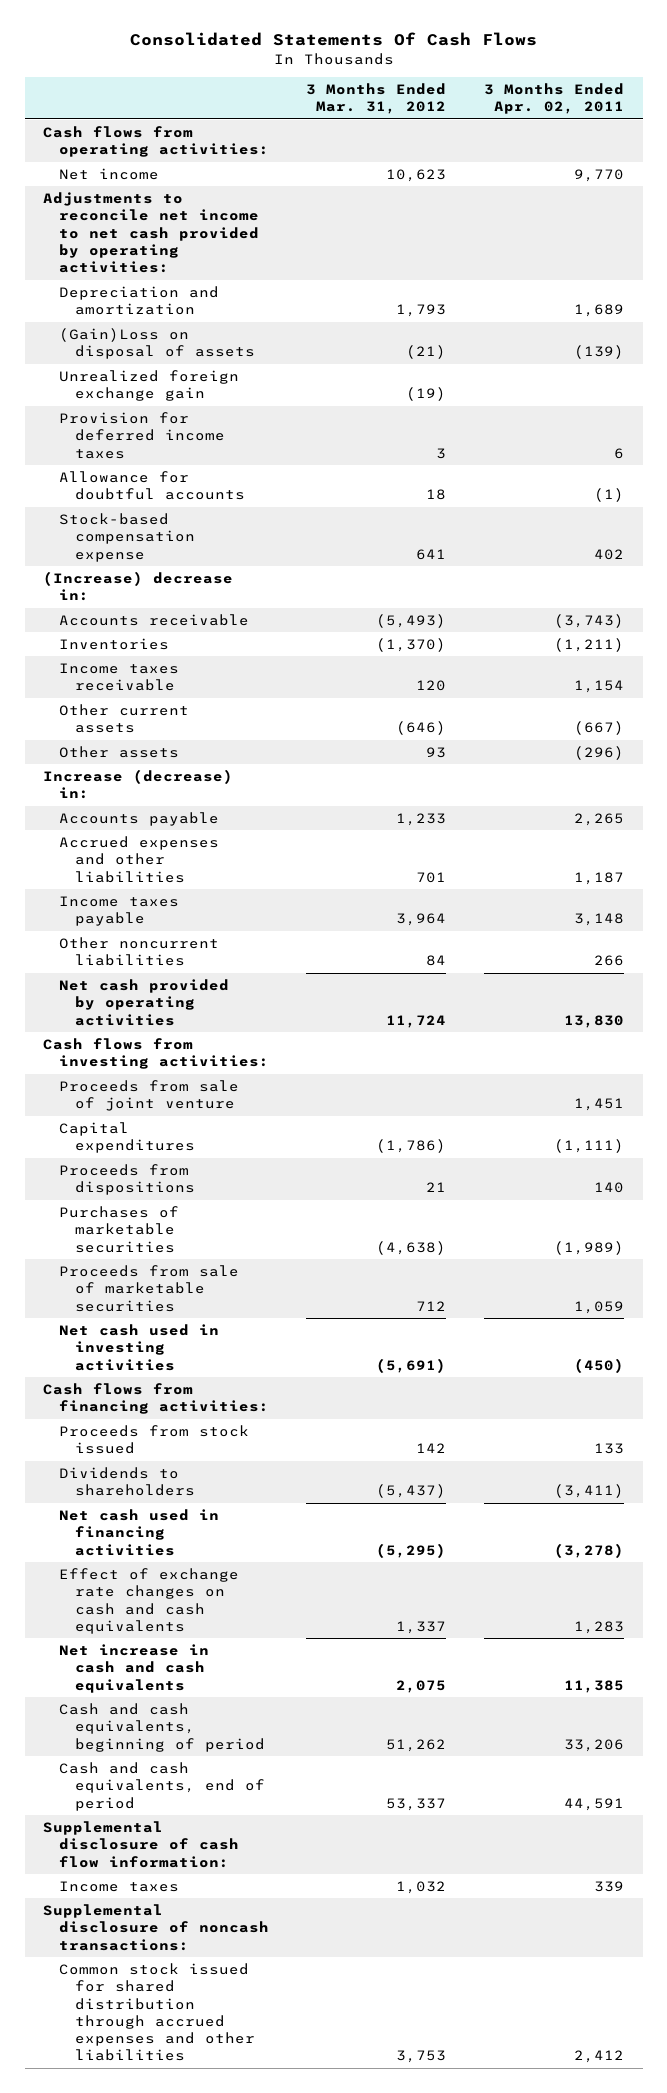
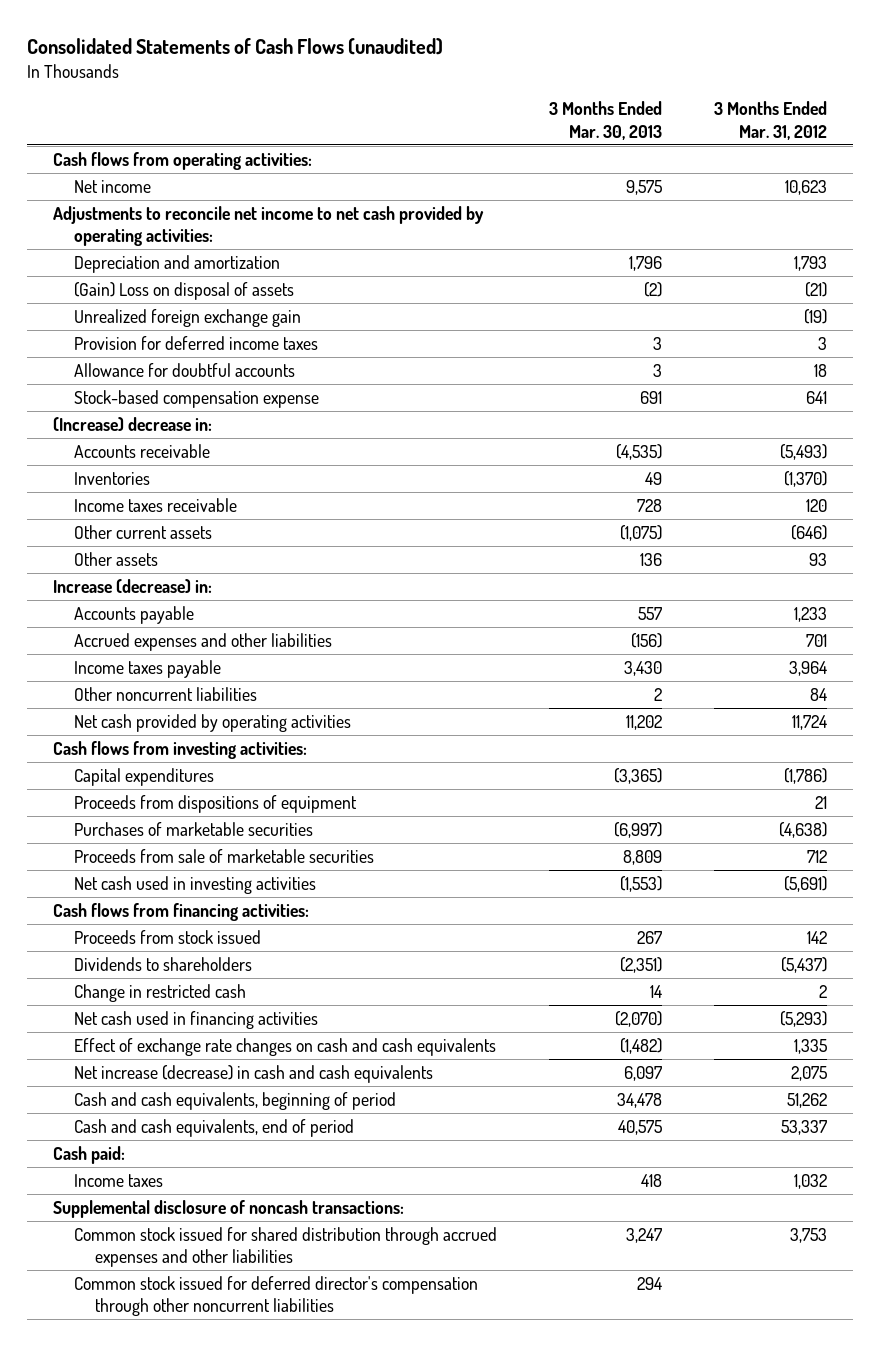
[129,32,537,47] Consolidated Statements Of Cash Flows -> [27,38,444,56] Consolidated Statements of Cash Flows (unaudited)
[483,83,624,115] 3 Months Ended Apr. 02, 2011 -> none
none -> [549,101,663,140] 3 Months Ended Mar. 30, 2013
[59,327,255,360] (Gain)Loss on disposal of assets -> [74,281,295,300] (Gain) Loss on disposal of assets
[59,1079,240,1112] Proceeds from sale of joint venture -> none
[59,1163,195,1196] Proceeds from dispositions -> [74,794,358,813] Proceeds from dispositions of equipment
none -> [74,983,247,1002] Change in restricted cash
[376,1542,447,1558] (5,295) -> [779,1010,827,1027] (5,293)
[396,1620,447,1634] 1,337 -> [793,1038,827,1054] 1,335
[59,1643,210,1693] Net increase in cash and cash equivalents -> [74,1064,434,1083] Net increase (decrease) in cash and cash equivalents
[43,1820,240,1868] Supplemental disclosure of cash flow information: -> none
none -> [53,1145,126,1164] Cash paid:
none -> [74,1275,479,1317] Common stock issued for deferred director's compensation through other noncurrent liabilities

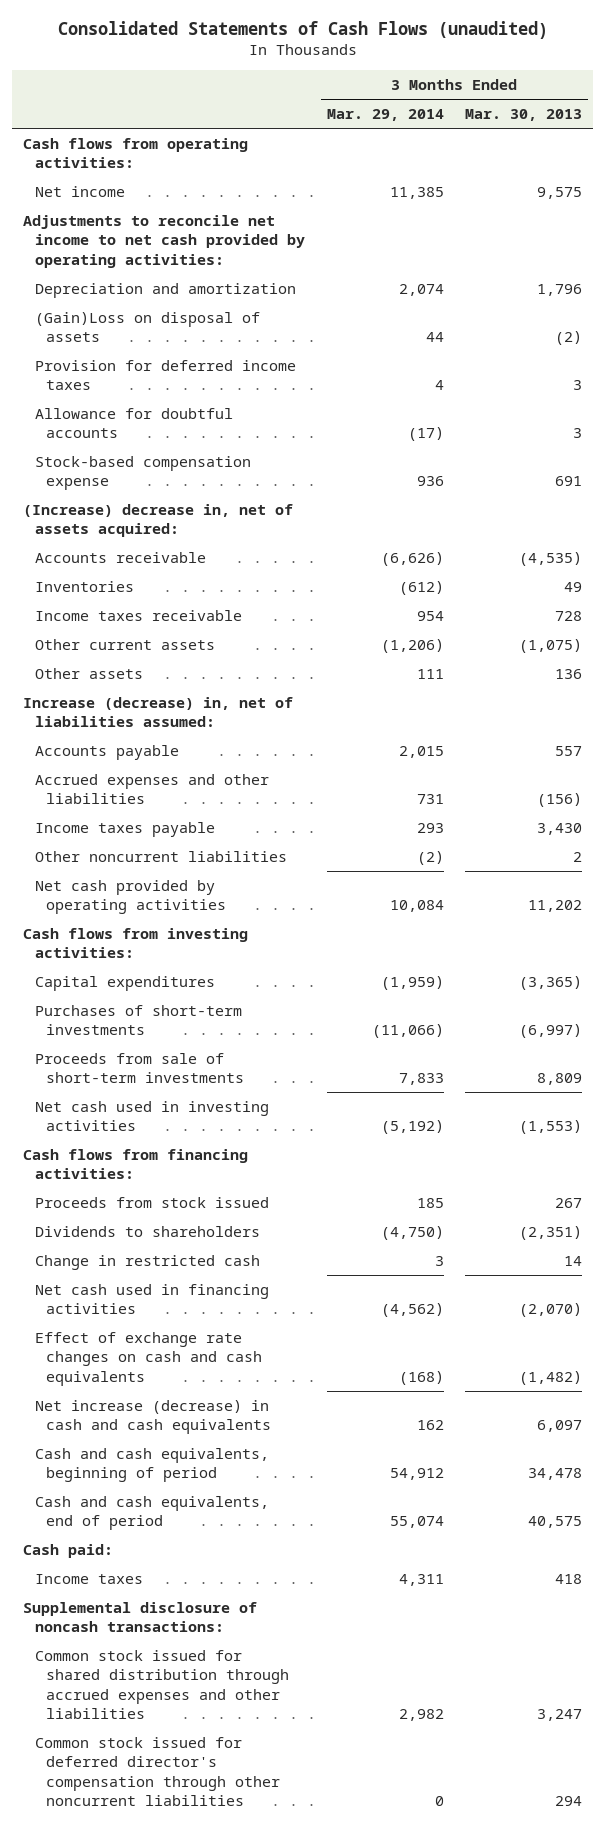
[713,101,827,140] 3 Months Ended Mar. 31, 2012 -> none
none -> [326,109,444,122] Mar. 29, 2014
[74,308,302,327] Unrealized foreign exchange gain -> none
[74,281,295,300] (Gain) Loss on disposal of assets -> [34,311,260,343] (Gain)Loss on disposal of assets
[53,416,213,431] (Increase) decrease in: -> [22,503,293,538] (Increase) decrease in, net of assets acquired:
[53,578,213,593] Increase (decrease) in: -> [22,696,293,728] Increase (decrease) in, net of liabilities assumed:
[74,794,358,813] Proceeds from dispositions of equipment -> none
[74,821,314,836] Purchases of marketable securities -> [34,1004,242,1036] Purchases of short-term investments
[74,848,375,863] Proceeds from sale of marketable securities -> [34,1052,245,1084] Proceeds from sale of short-term investments

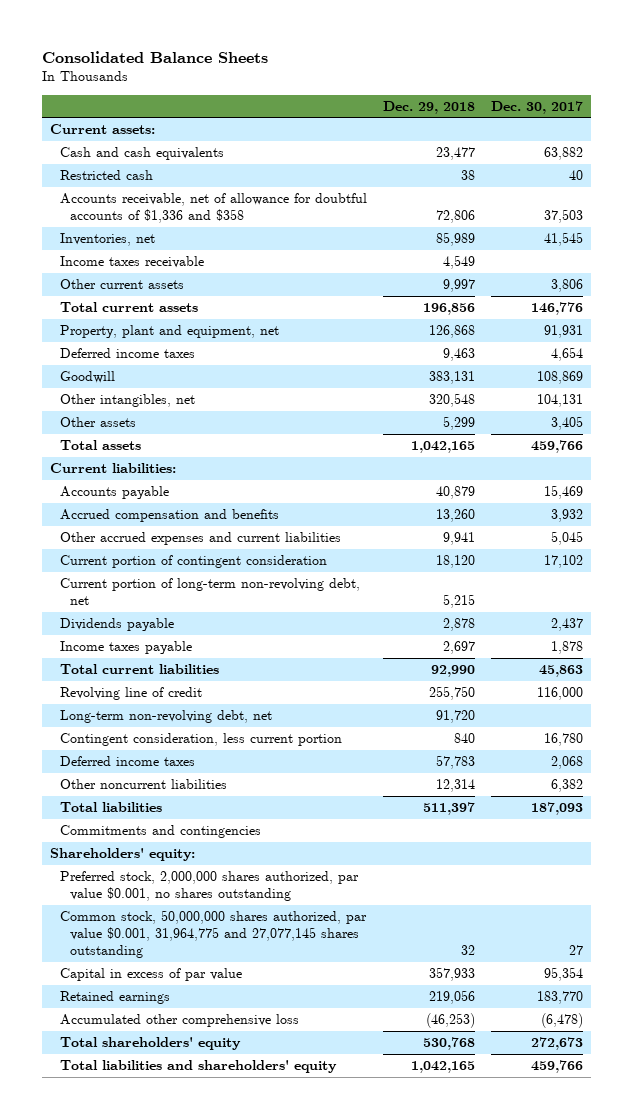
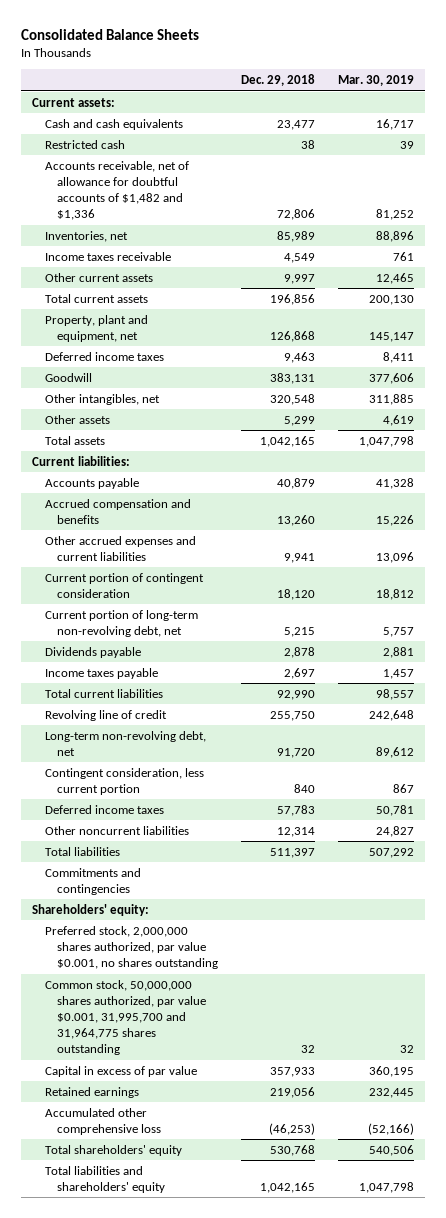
[490,100,583,114] Dec. 30, 2017 -> none
none -> [337,74,414,86] Mar. 30, 2019
[60,192,368,224] Accounts receivable, net of allowance for doubtful accounts of $1,336 and $358 -> [44,160,189,220] Accounts receivable, net of allowance for doubtful accounts of $1,482 and $1,336
[60,909,368,959] Common stock, 50,000,000 shares authorized, par value $0.001, 31,964,775 and 27,077,145 shares outstanding -> [44,979,207,1056] Common stock, 50,000,000 shares authorized, par value $0.001, 31,995,700 and 31,964,775 shares outstanding

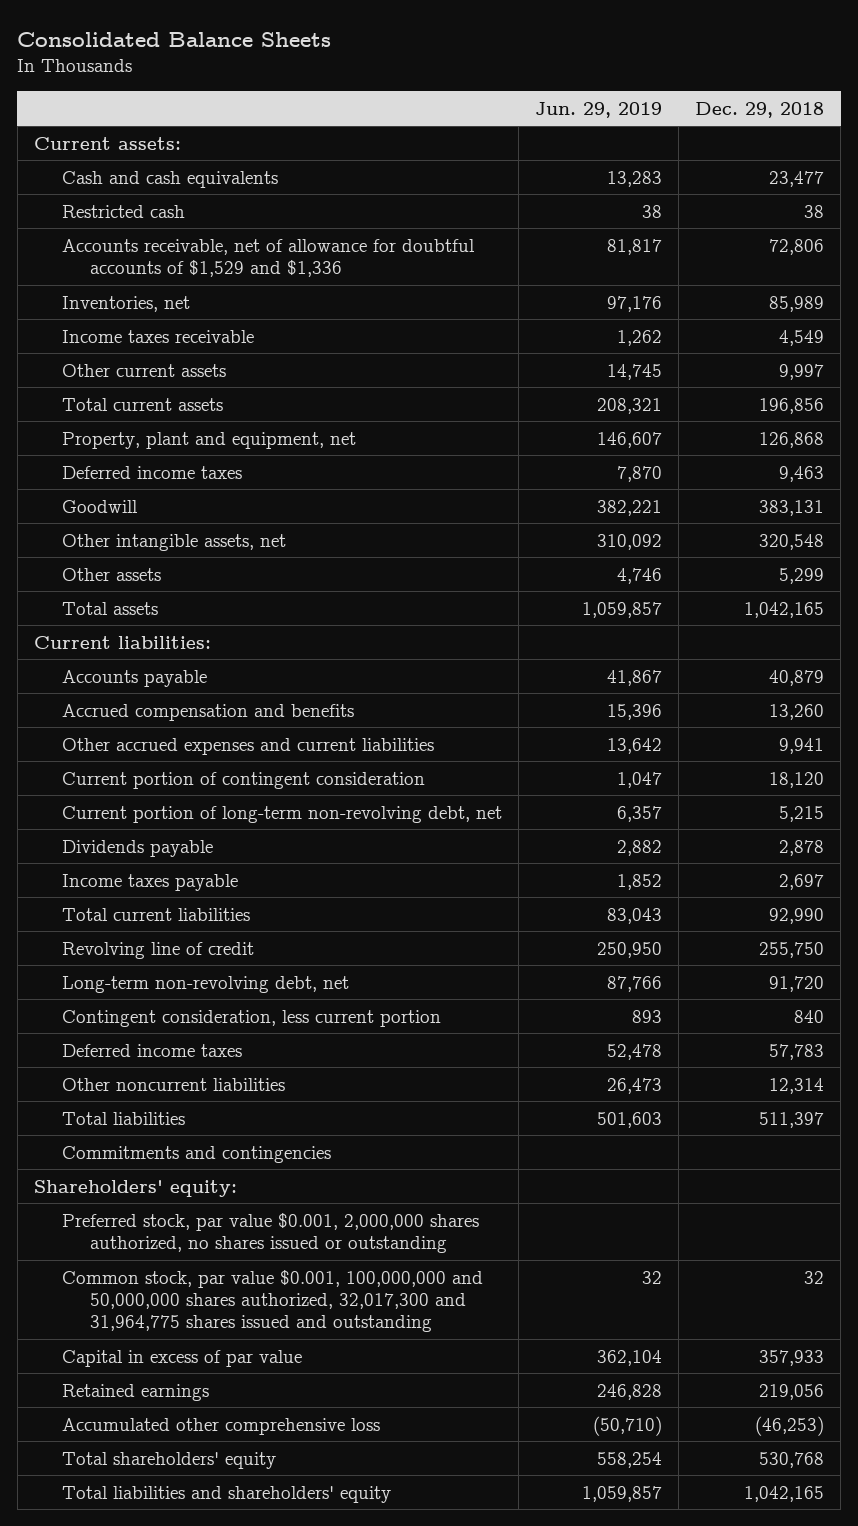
[337,74,414,86] Mar. 30, 2019 -> none
none -> [535,101,663,118] Jun. 29, 2019
[44,160,189,220] Accounts receivable, net of allowance for doubtful accounts of $1,482 and $1,336 -> [62,238,476,278] Accounts receivable, net of allowance for doubtful accounts of $1,529 and $1,336
[44,393,160,405] Other intangibles, net -> [62,533,287,551] Other intangible assets, net
[44,925,219,969] Preferred stock, 2,000,000 shares authorized, par value $0.001, no shares outstanding -> [62,1212,480,1254] Preferred stock, par value $0.001, 2,000,000 shares authorized, no shares issued or outstanding
[44,979,207,1056] Common stock, 50,000,000 shares authorized, par value $0.001, 31,995,700 and 31,964,775 shares outstanding -> [62,1269,484,1333] Common stock, par value $0.001, 100,000,000 and 50,000,000 shares authorized, 32,017,300 and 31,964,775 shares issued and outstanding

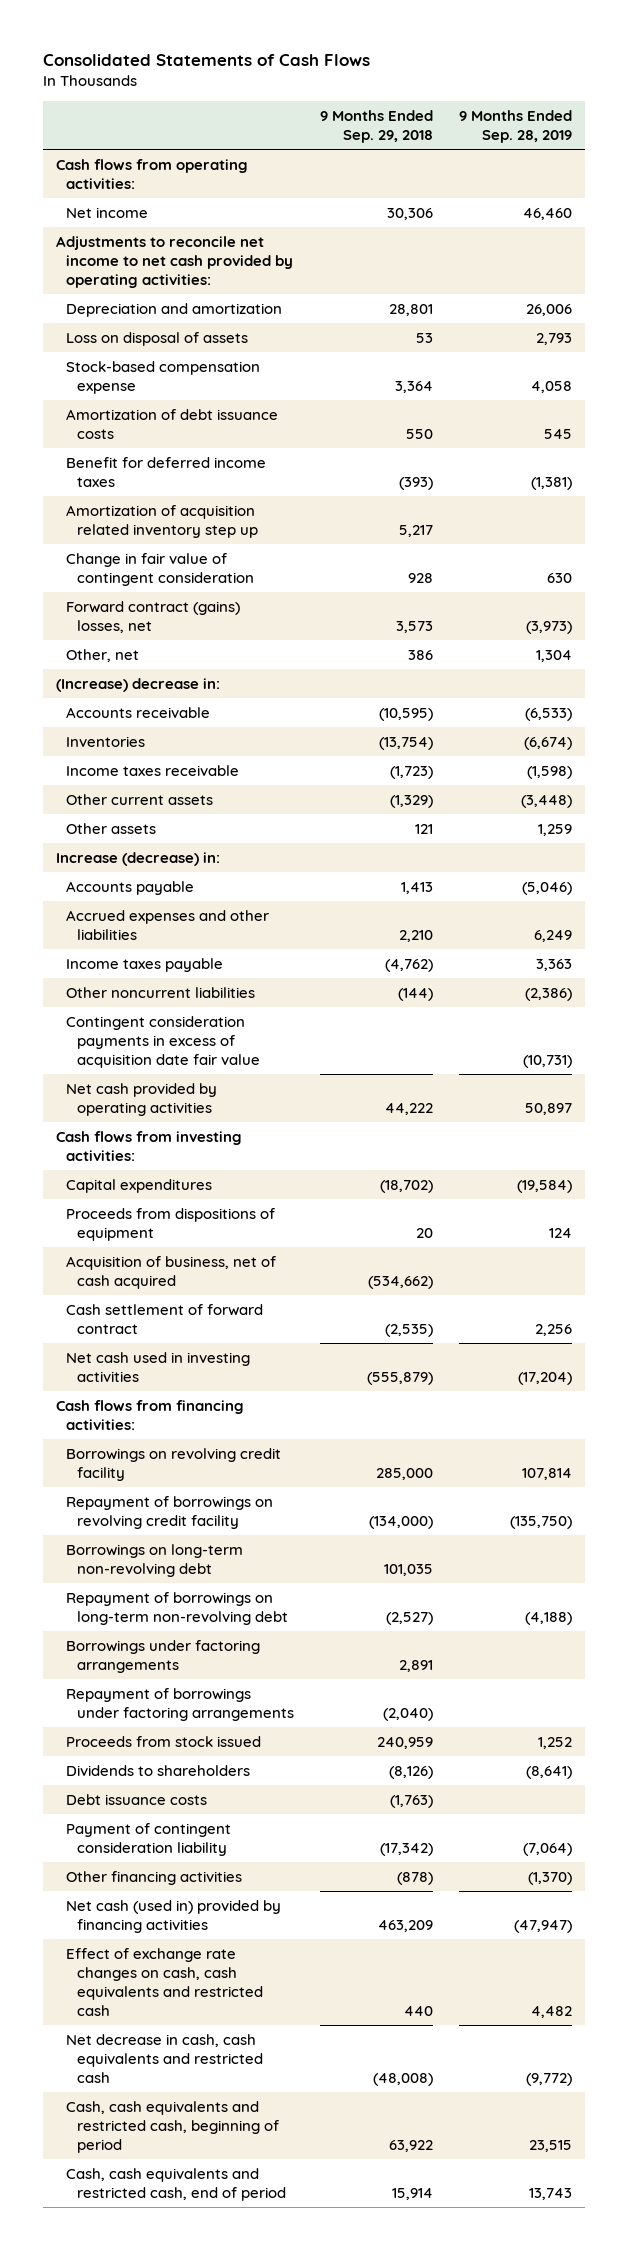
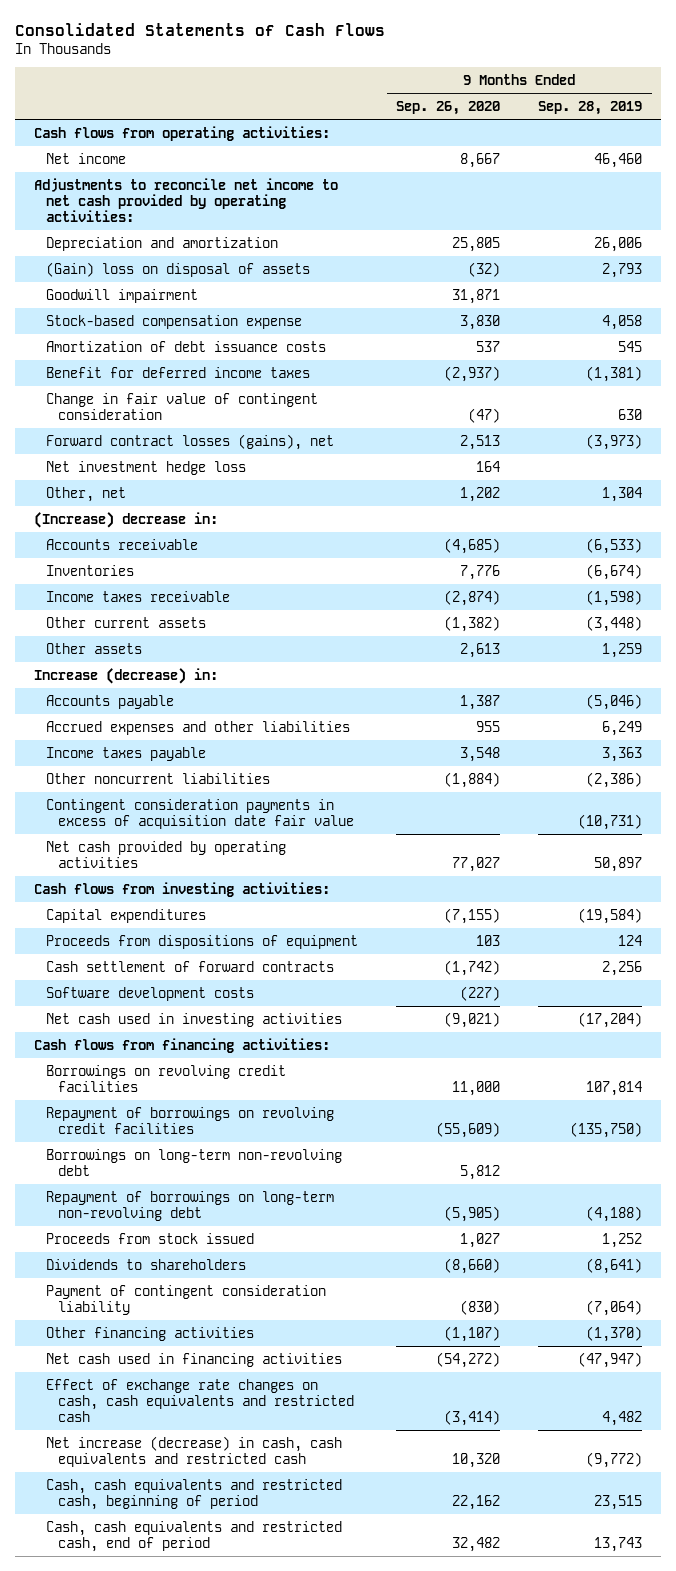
[320,109,434,144] 9 Months Ended Sep. 29, 2018 -> none
none -> [396,100,501,115] Sep. 26, 2020
[66,331,249,346] Loss on disposal of assets -> [46,261,311,277] (Gain) loss on disposal of assets
none -> [46,288,199,303] Goodwill impairment
[66,504,259,538] Amortization of acquisition related inventory step up -> none
[66,600,241,633] Forward contract (gains) losses, net -> [46,433,335,450] Forward contract losses (gains), net
none -> [46,460,247,475] Net investment hedge loss
[66,1255,277,1289] Acquisition of business, net of cash acquired -> none
[66,1303,264,1334] Cash settlement of forward contract -> [46,960,335,972] Cash settlement of forward contracts
none -> [46,986,255,1001] Software development costs
[66,1447,282,1481] Borrowings on revolving credit facility -> [46,1064,287,1092] Borrowings on revolving credit facilities
[66,1495,274,1529] Repayment of borrowings on revolving credit facility -> [46,1106,335,1134] Repayment of borrowings on revolving credit facilities
[66,1639,261,1673] Borrowings under factoring arrangements -> none
[66,1687,295,1721] Repayment of borrowings under factoring arrangements -> none
[66,1793,208,1805] Debt issuance costs -> none
[66,1899,282,1933] Net cash (used in) provided by financing activities -> [46,1352,343,1367] Net cash used in financing activities
[66,2033,264,2084] Net decrease in cash, cash equivalents and restricted cash -> [46,1435,343,1467] Net increase (decrease) in cash, cash equivalents and restricted cash

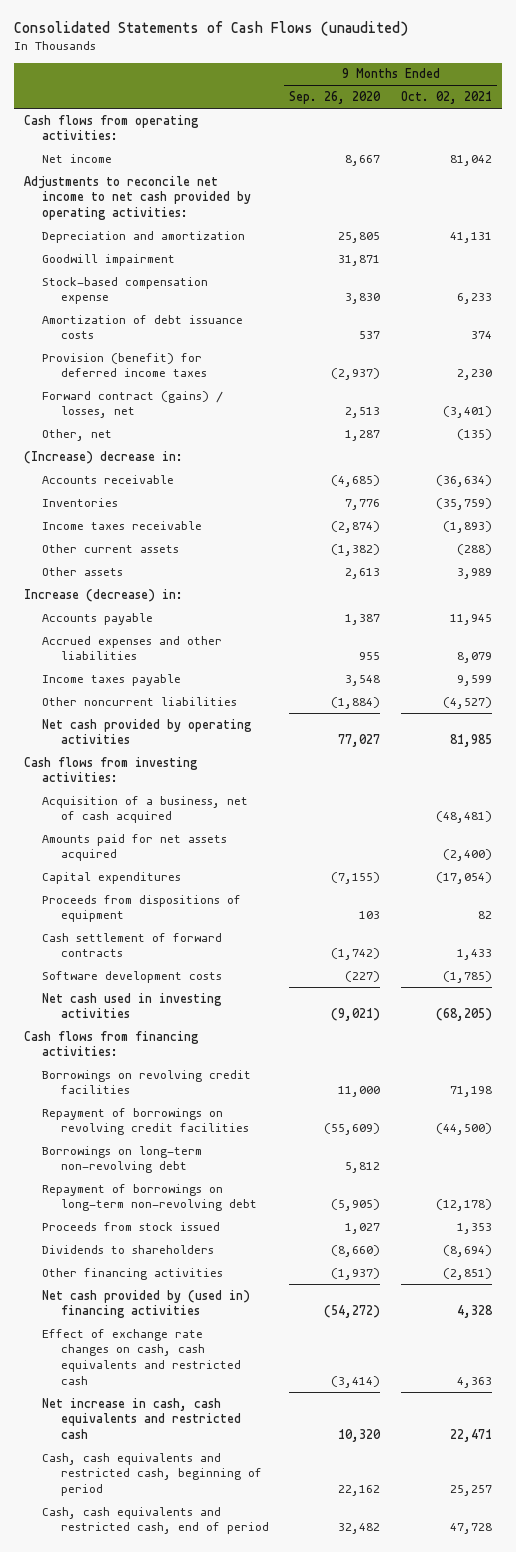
[14,22,385,36] Consolidated Statements of Cash Flows -> [13,21,408,37] Consolidated Statements of Cash Flows (unaudited)
[538,100,643,115] Sep. 28, 2019 -> none
none -> [401,91,493,105] Oct. 02, 2021
[46,261,311,277] (Gain) loss on disposal of assets -> none
[46,392,319,420] Change in fair value of contingent consideration -> none
[46,460,247,475] Net investment hedge loss -> none
[46,366,311,378] Benefit for deferred income taxes -> [42,352,207,378] Provision (benefit) for deferred income taxes
[46,433,335,450] Forward contract losses (gains), net -> [42,390,224,419] Forward contract (gains) / losses, net
[460,486,501,502] 1,202 -> [345,429,381,441] 1,287
[46,798,355,829] Contingent consideration payments in excess of acquisition date fair value -> none
none -> [42,795,249,824] Acquisition of a business, net of cash acquired
none -> [42,833,228,862] Amounts paid for net assets acquired
[46,1284,327,1315] Payment of contingent consideration liability -> none
[444,1325,501,1342] (1,107) -> [331,1267,381,1280] (1,937)
[46,1352,343,1367] Net cash used in financing activities -> [42,1289,251,1319] Net cash provided by (used in) financing activities
[46,1435,343,1467] Net increase (decrease) in cash, cash equivalents and restricted cash -> [42,1397,241,1440] Net increase in cash, cash equivalents and restricted cash

